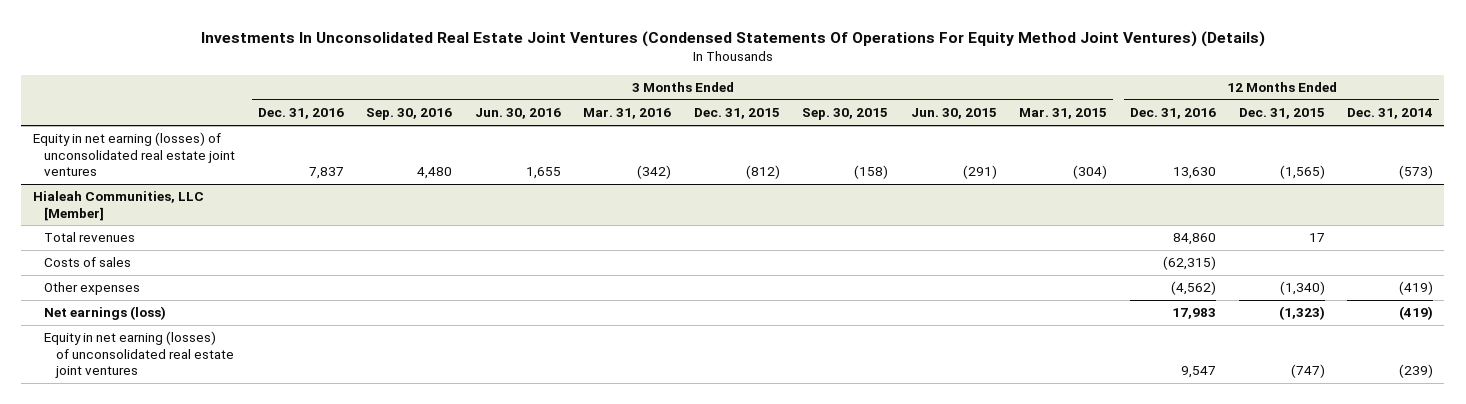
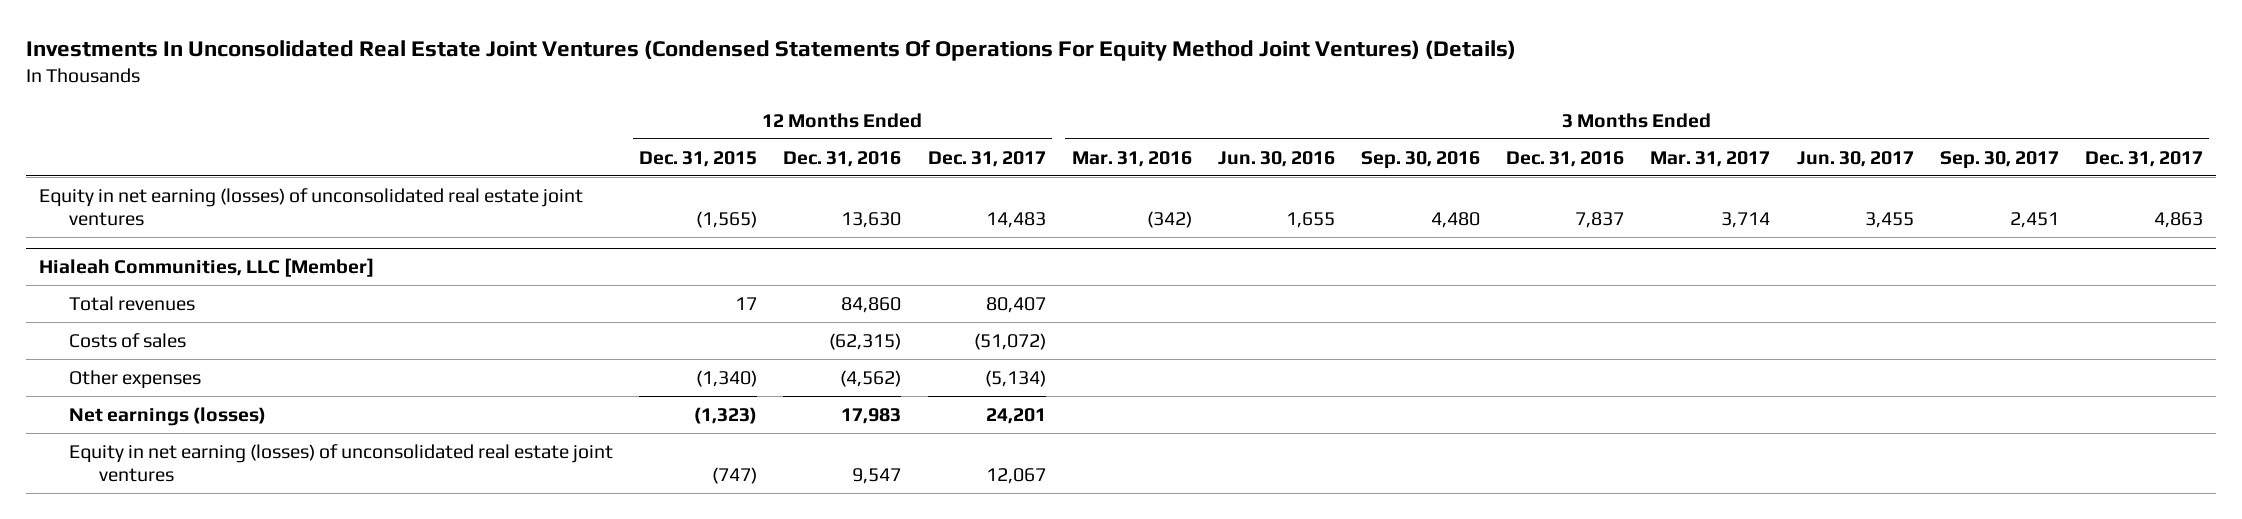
[693,108,780,120] Dec. 31, 2015 -> none
[802,108,889,121] Sep. 30, 2015 -> none
[910,108,997,120] Jun. 30, 2015 -> none
[1019,108,1108,120] Mar. 31, 2015 -> none
[1347,108,1434,120] Dec. 31, 2014 -> none
none -> [927,150,1046,167] Dec. 31, 2017
none -> [1650,150,1771,167] Mar. 31, 2017
none -> [1796,150,1914,167] Jun. 30, 2017
none -> [1939,150,2059,169] Sep. 30, 2017
none -> [2084,150,2203,167] Dec. 31, 2017
[44,306,167,321] Net earnings (loss) -> [69,406,267,426] Net earnings (losses)

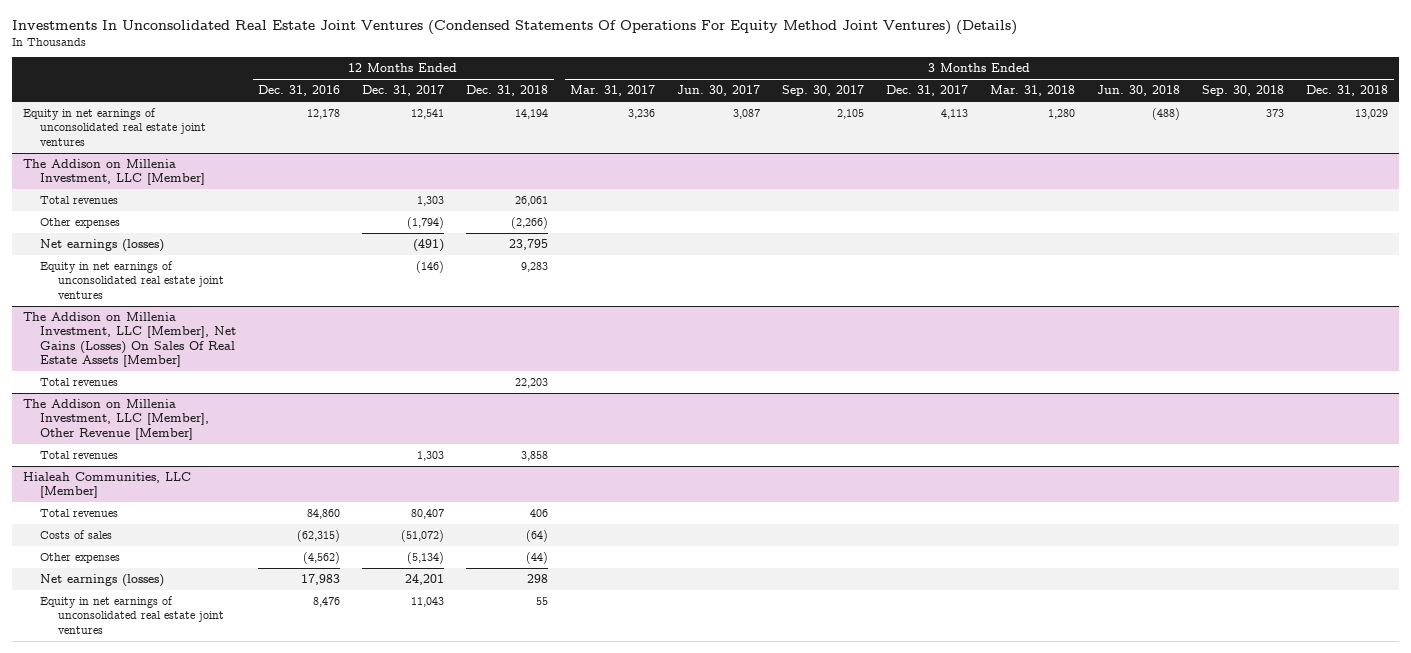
[639,150,758,167] Dec. 31, 2015 -> none
[1071,150,1192,167] Mar. 31, 2016 -> none
[1217,150,1335,167] Jun. 30, 2016 -> none
[1361,150,1481,169] Sep. 30, 2016 -> none
[1506,150,1625,167] Dec. 31, 2016 -> none
none -> [466,85,549,97] Dec. 31, 2018
none -> [990,85,1076,97] Mar. 31, 2018
none -> [1097,85,1181,97] Jun. 30, 2018
none -> [1202,85,1285,97] Sep. 30, 2018
none -> [1306,85,1389,97] Dec. 31, 2018
[38,187,583,226] Equity in net earning (losses) of unconsolidated real estate joint ventures -> [22,108,207,146] Equity in net earnings of unconsolidated real estate joint ventures
[841,211,902,228] 13,630 -> [307,109,341,120] 12,178
[985,211,1046,228] 14,483 -> [411,109,445,120] 12,541
[1721,211,1771,228] 3,714 -> [628,109,656,120] 3,236
[1864,211,1914,228] 3,455 -> [733,109,761,120] 3,087
[2009,211,2059,228] 2,451 -> [837,109,865,120] 2,105
[2153,211,2203,228] 4,863 -> [941,109,969,120] 4,113
none -> [22,159,206,186] The Addison on Millenia Investment, LLC [Member]
none -> [40,196,119,205] Total revenues
none -> [40,218,121,229] Other expenses
none -> [40,239,165,253] Net earnings (losses)
none -> [40,261,224,299] Equity in net earnings of unconsolidated real estate joint ventures
none -> [22,312,237,368] The Addison on Millenia Investment, LLC [Member], Net Gains (Losses) On Sales Of Real Estate Assets [Member]
none -> [40,378,119,387] Total revenues
none -> [22,399,210,440] The Addison on Millenia Investment, LLC [Member], Other Revenue [Member]
none -> [40,451,119,460] Total revenues
[69,443,614,482] Equity in net earning (losses) of unconsolidated real estate joint ventures -> [40,596,224,634] Equity in net earnings of unconsolidated real estate joint ventures
[852,467,902,484] 9,547 -> [313,597,341,608] 8,476
[985,467,1046,484] 12,067 -> [411,597,445,608] 11,043

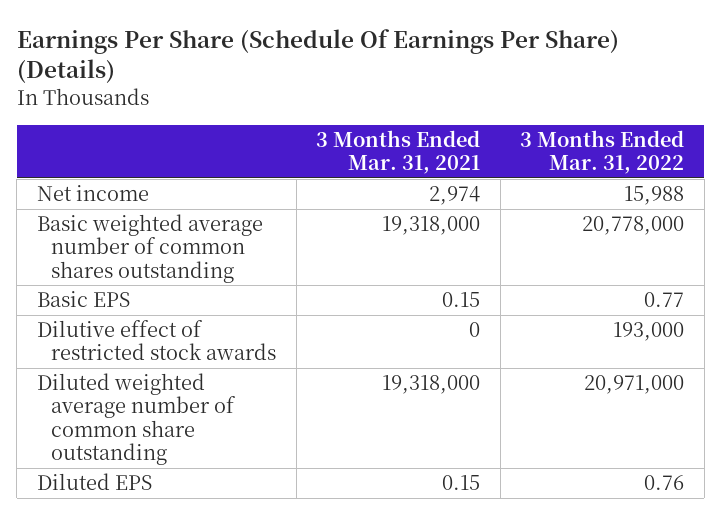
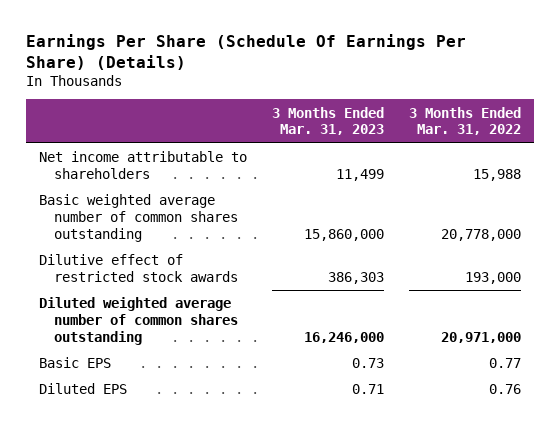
[316,129,481,175] 3 Months Ended Mar. 31, 2021 -> none
none -> [271,106,384,136] 3 Months Ended Mar. 31, 2023
[36,185,149,202] Net income -> [38,151,247,179] Net income attributable to shareholders
[36,373,237,465] Diluted weighted average number of common share outstanding -> [38,297,238,345] Diluted weighted average number of common shares outstanding
[36,291,130,308] Basic EPS -> [38,357,111,369] Basic EPS

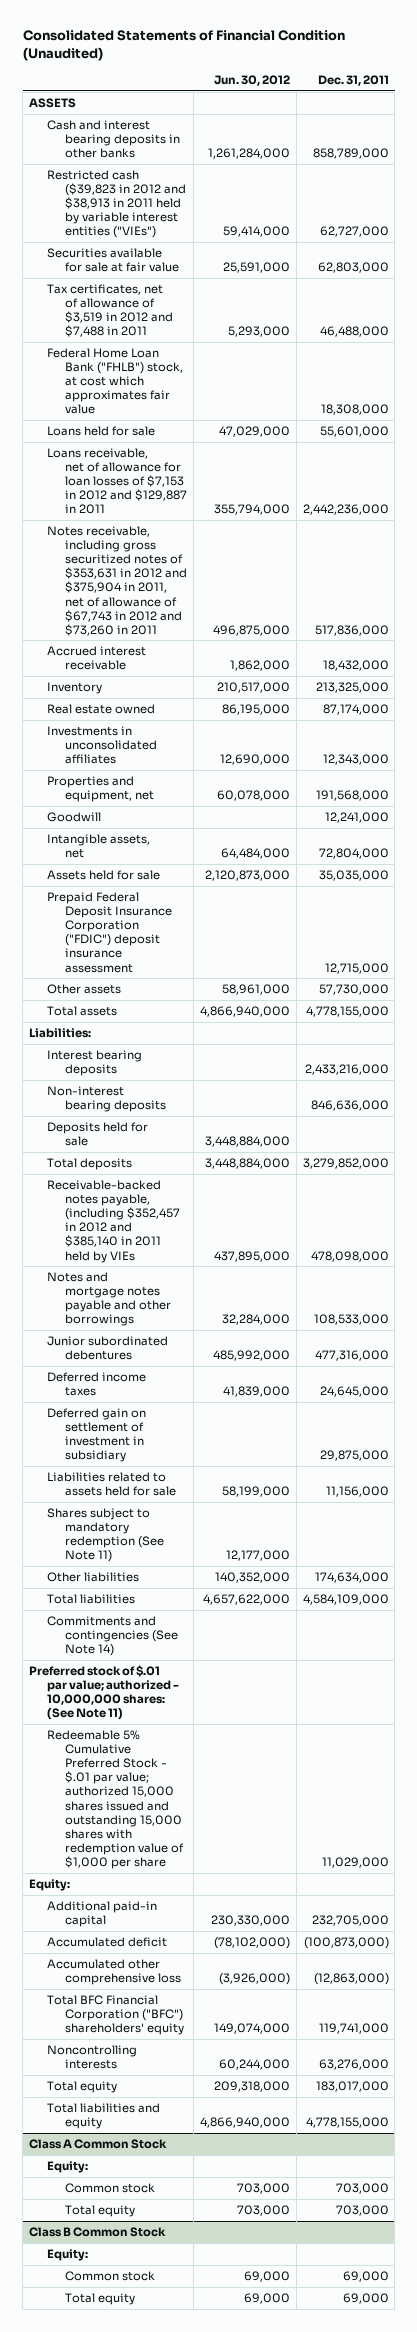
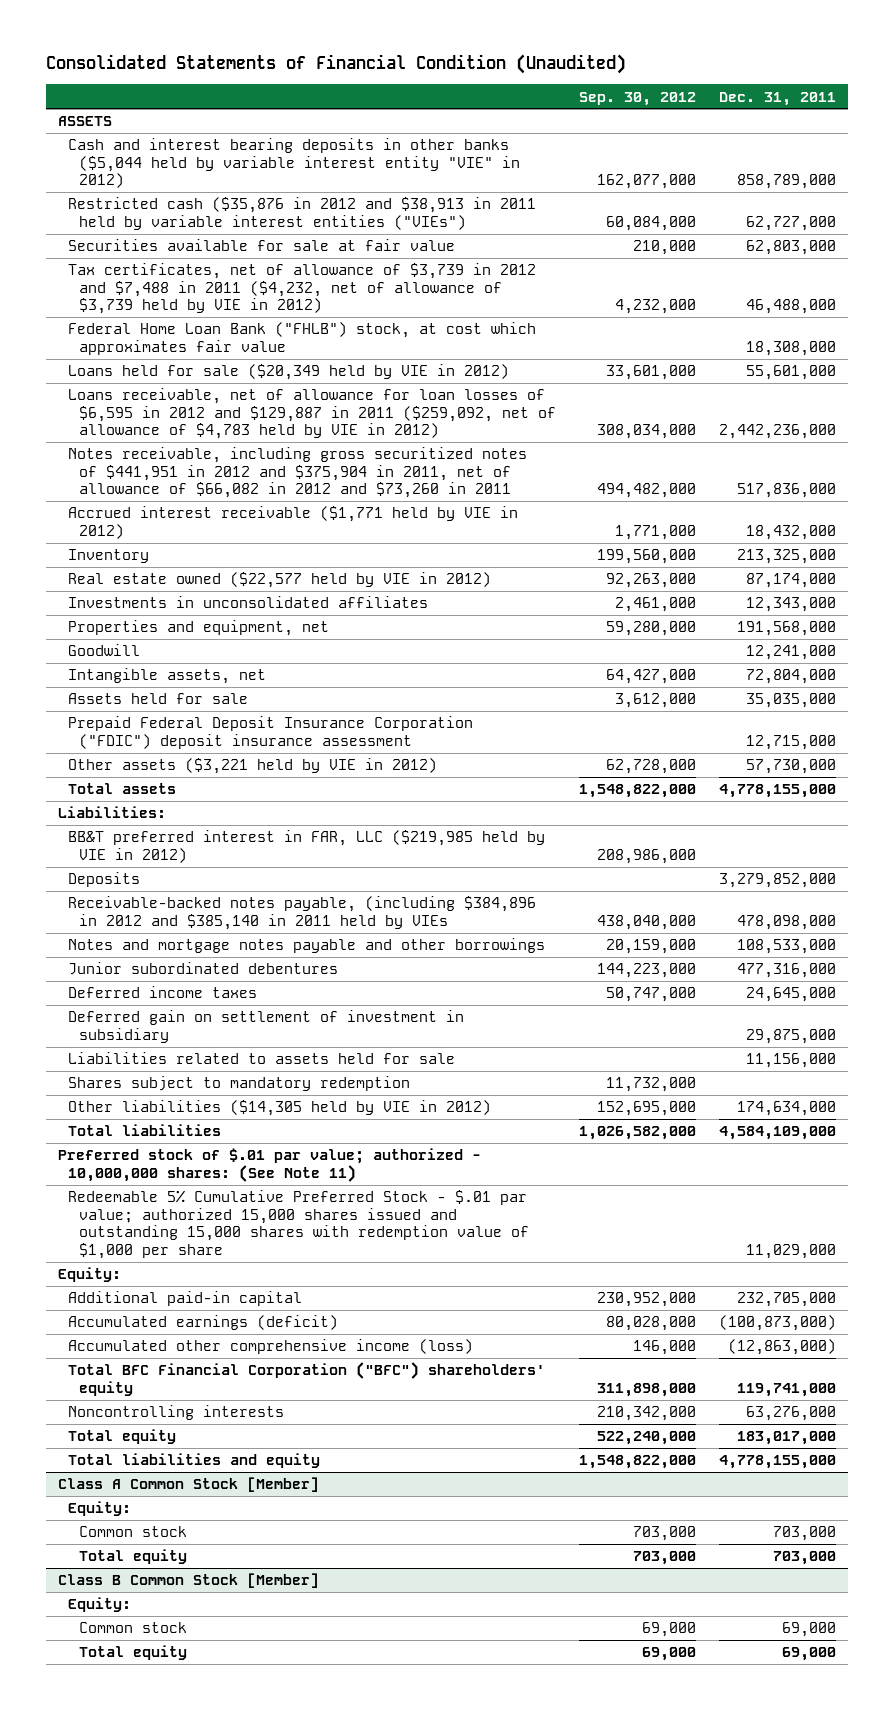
[213,75,290,87] Jun. 30, 2012 -> none
none -> [579,91,697,106] Sep. 30, 2012
[46,119,180,159] Cash and interest bearing deposits in other banks -> [68,138,521,189] Cash and interest bearing deposits in other banks ($5,044 held by variable interest entity "VIE" in 2012)
[46,169,186,239] Restricted cash ($39,823 in 2012 and $38,913 in 2011 held by variable interest entities ("VIEs") -> [68,197,537,230] Restricted cash ($35,876 in 2012 and $38,913 in 2011 held by variable interest entities ("VIEs")
[46,283,173,338] Tax certificates, net of allowance of $3,519 in 2012 and $7,488 in 2011 -> [68,263,537,315] Tax certificates, net of allowance of $3,739 in 2012 and $7,488 in 2011 ($4,232, net of allowance of $3,739 held by VIE in 2012)
[46,425,155,436] Loans held for sale -> [68,364,510,381] Loans held for sale ($20,349 held by VIE in 2012)
[46,447,187,515] Loans receivable, net of allowance for loan losses of $7,153 in 2012 and $129,887 in 2011 -> [68,388,557,440] Loans receivable, net of allowance for loan losses of $6,595 in 2012 and $129,887 in 2011 ($259,092, net of allowance of $4,783 held by VIE in 2012)
[46,525,187,636] Notes receivable, including gross securitized notes of $353,631 in 2012 and $375,904 in 2011, net of allowance of $67,743 in 2012 and $73,260 in 2011 -> [68,447,528,499] Notes receivable, including gross securitized notes of $441,951 in 2012 and $375,904 in 2011, net of allowance of $66,082 in 2012 and $73,260 in 2011
[46,645,146,671] Accrued interest receivable -> [68,506,519,539] Accrued interest receivable ($1,771 held by VIE in 2012)
[46,703,155,714] Real estate owned -> [68,572,492,589] Real estate owned ($22,577 held by VIE in 2012)
[46,983,121,994] Other assets -> [68,758,438,775] Other assets ($3,221 held by VIE in 2012)
[46,1049,142,1077] Interest bearing deposits -> none
[46,1085,166,1113] Non-interest bearing deposits -> none
[46,1121,148,1147] Deposits held for sale -> none
none -> [68,830,546,863] BB&T preferred interest in FAR, LLC ($219,985 held by VIE in 2012)
[46,1157,132,1170] Total deposits -> [68,872,141,888] Deposits
[46,1179,180,1263] Receivable-backed notes payable, (including $352,457 in 2012 and $385,140 in 2011 held by VIEs -> [68,896,537,930] Receivable-backed notes payable, (including $384,896 in 2012 and $385,140 in 2011 held by VIEs
[46,1507,164,1563] Shares subject to mandatory redemption (See Note 11) -> [68,1076,411,1092] Shares subject to mandatory redemption
[46,1571,139,1582] Other liabilities -> [68,1100,492,1117] Other liabilities ($14,305 held by VIE in 2012)
[46,1615,178,1657] Commitments and contingencies (See Note 14) -> none
[46,1936,167,1947] Accumulated deficit -> [68,1315,339,1331] Accumulated earnings (deficit)
[46,1958,181,1986] Accumulated other comprehensive loss -> [68,1339,474,1355] Accumulated other comprehensive income (loss)
[28,2138,167,2149] Class A Common Stock -> [57,1477,319,1493] Class A Common Stock [Member]
[28,2226,166,2237] Class B Common Stock -> [57,1573,319,1589] Class B Common Stock [Member]

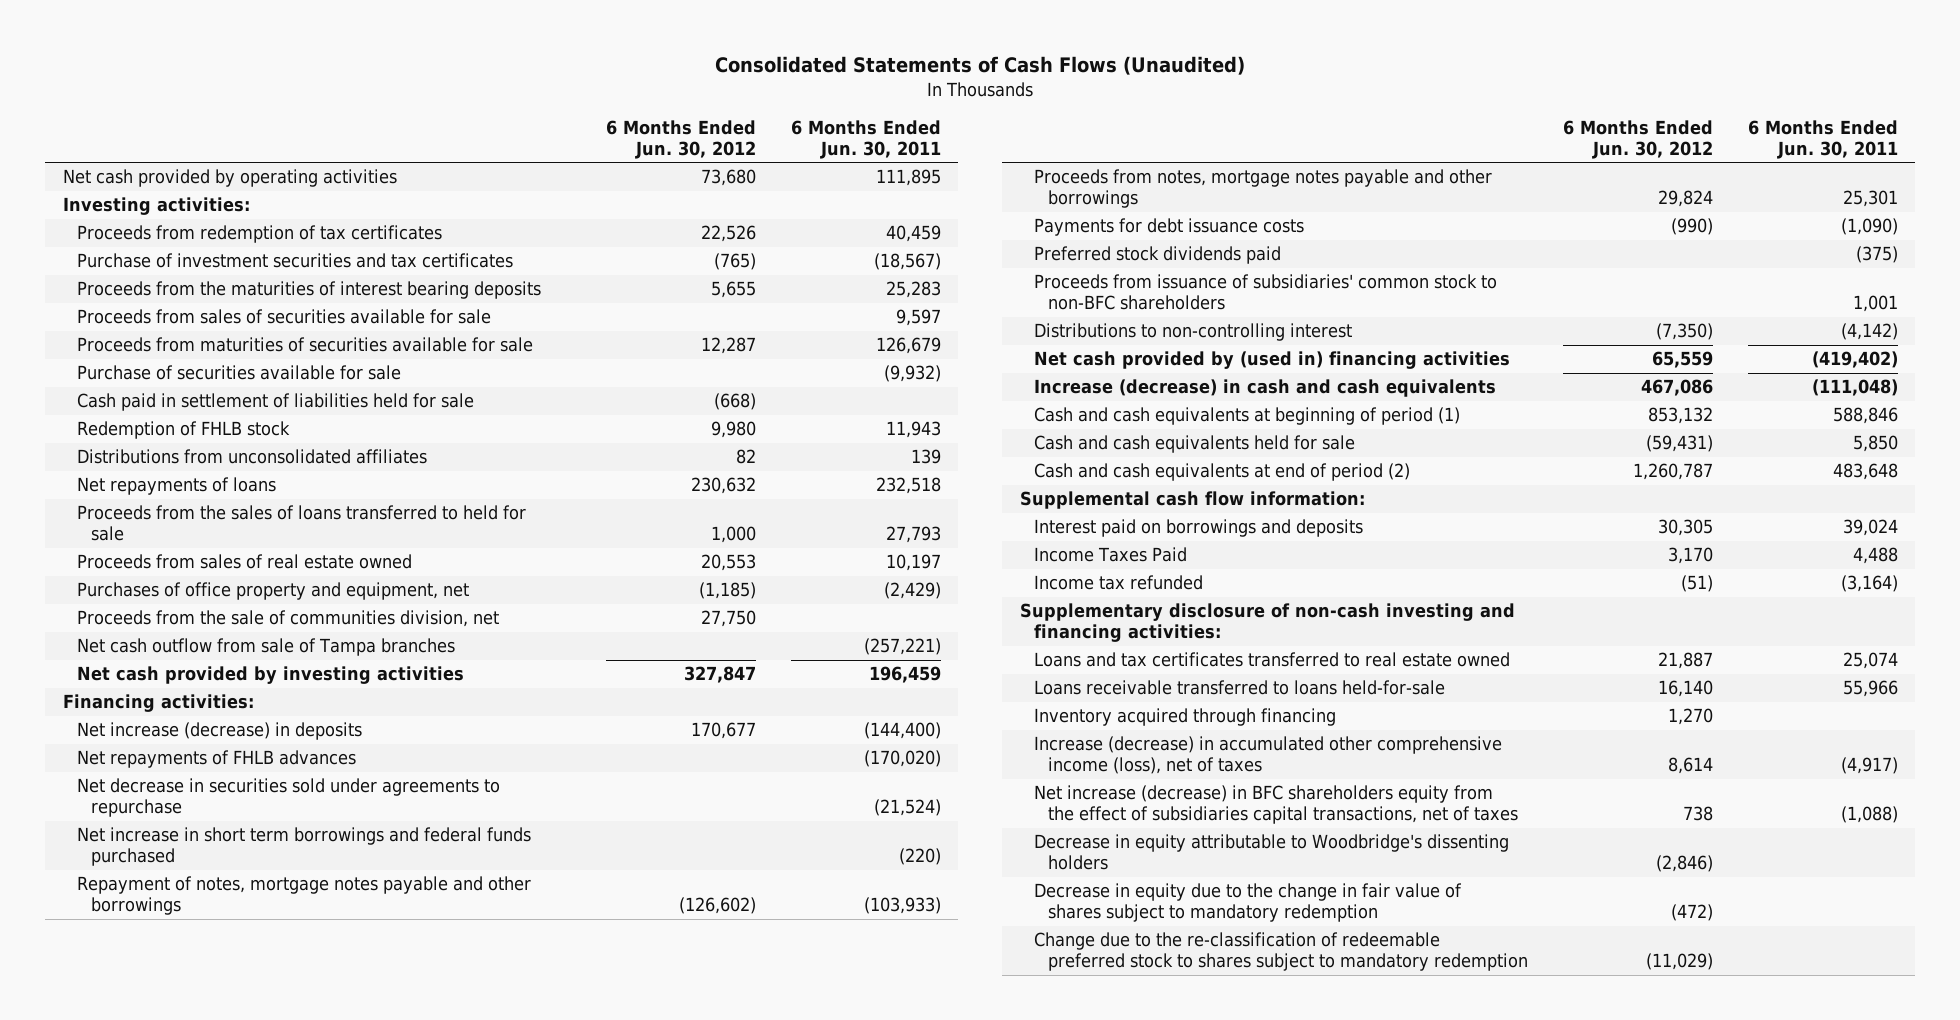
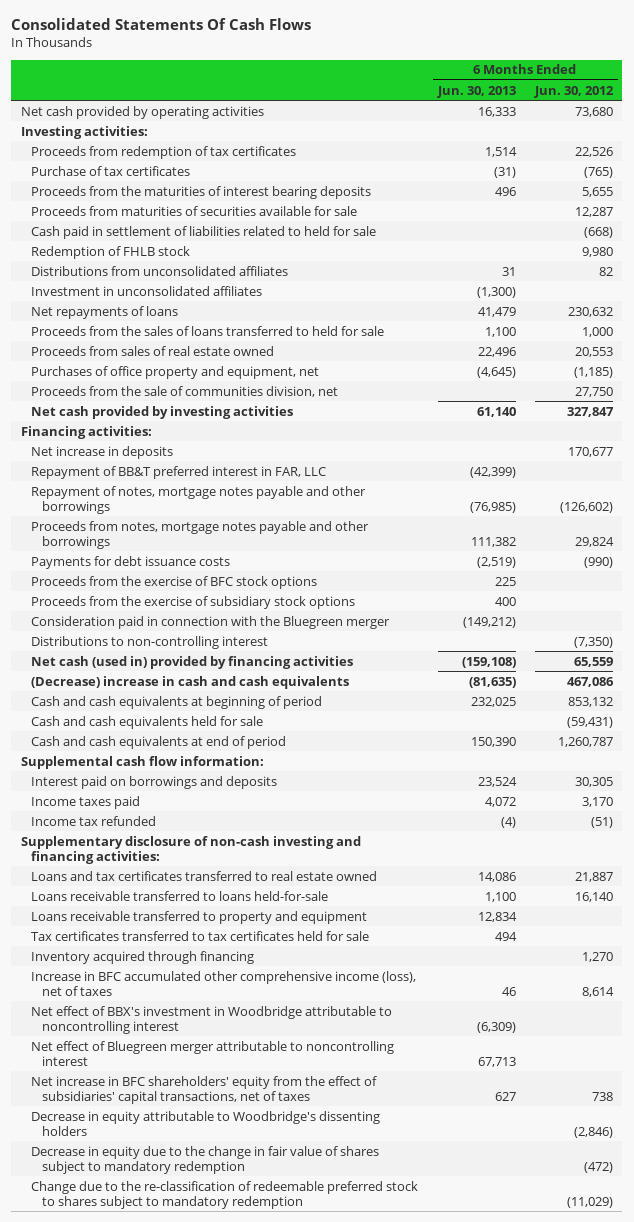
[715,56,1246,76] Consolidated Statements of Cash Flows (Unaudited) -> [11,18,312,31] Consolidated Statements Of Cash Flows
[790,119,941,159] 6 Months Ended Jun. 30, 2011 -> none
none -> [436,85,516,98] Jun. 30, 2013
[76,253,513,269] Purchase of investment securities and tax certificates -> [31,165,191,176] Purchase of tax certificates
[76,309,491,325] Proceeds from sales of securities available for sale -> none
[76,365,401,381] Purchase of securities available for sale -> none
[76,393,474,412] Cash paid in settlement of liabilities held for sale -> [31,225,377,239] Cash paid in settlement of liabilities related to held for sale
none -> [31,285,263,296] Investment in unconsolidated affiliates
[76,638,455,657] Net cash outflow from sale of Tampa branches -> none
[76,750,356,769] Net repayments of FHLB advances -> none
[76,778,500,818] Net decrease in securities sold under agreements to repurchase -> none
[76,827,531,867] Net increase in short term borrowings and federal funds purchased -> none
[76,722,362,741] Net increase (decrease) in deposits -> [31,445,174,459] Net increase in deposits
none -> [31,465,327,479] Repayment of BB&T preferred interest in FAR, LLC
[1033,246,1281,265] Preferred stock dividends paid -> none
[1033,274,1497,311] Proceeds from issuance of subsidiaries' common stock to non-BFC shareholders -> none
none -> [31,575,318,589] Proceeds from the exercise of BFC stock options
none -> [31,595,356,609] Proceeds from the exercise of subsidiary stock options
none -> [31,615,391,629] Consideration paid in connection with the Bluegreen merger
[1033,351,1510,370] Net cash provided by (used in) financing activities -> [31,655,354,669] Net cash (used in) provided by financing activities
[1033,379,1496,398] Increase (decrease) in cash and cash equivalents -> [31,675,350,689] (Decrease) increase in cash and cash equivalents
[1033,407,1460,426] Cash and cash equivalents at beginning of period (1) -> [31,695,323,709] Cash and cash equivalents at beginning of period
[1033,463,1410,482] Cash and cash equivalents at end of period (2) -> [31,735,287,749] Cash and cash equivalents at end of period
[1033,547,1187,563] Income Taxes Paid -> [31,795,141,809] Income taxes paid
none -> [31,910,368,924] Loans receivable transferred to property and equipment
none -> [31,930,370,941] Tax certificates transferred to tax certificates held for sale
[1033,736,1502,775] Increase (decrease) in accumulated other comprehensive income (loss), net of taxes -> [31,970,417,996] Increase in BFC accumulated other comprehensive income (loss), net of taxes
none -> [31,1005,393,1034] Net effect of BBX's investment in Woodbridge attributable to noncontrolling interest
none -> [31,1040,395,1066] Net effect of Bluegreen merger attributable to noncontrolling interest
[1033,785,1518,825] Net increase (decrease) in BFC shareholders equity from the effect of subsidiaries capital transactions, net of taxes -> [31,1075,378,1104] Net increase in BFC shareholders' equity from the effect of subsidiaries' capital transactions, net of taxes

